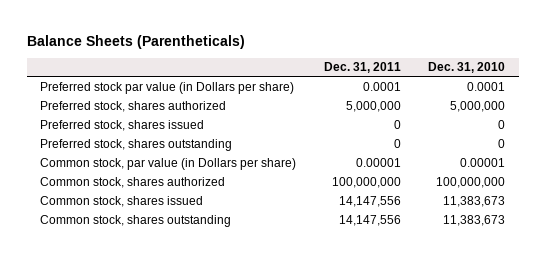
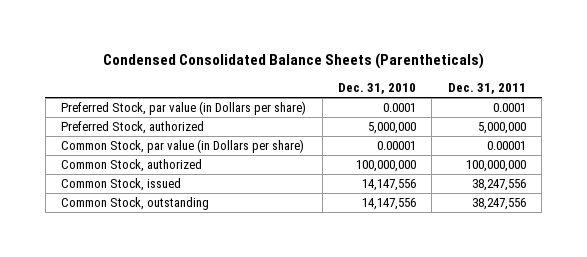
[26,34,245,49] Balance Sheets (Parentheticals) -> [102,53,484,70] Condensed Consolidated Balance Sheets (Parentheticals)
[40,119,205,131] Preferred stock, shares issued -> none
[40,138,233,151] Preferred stock, shares outstanding -> none
[40,81,295,94] Preferred stock par value (in Dollars per share) -> [61,101,307,116] Preferred Stock, par value (in Dollars per share)
[40,100,227,112] Preferred stock, shares authorized -> [61,121,205,135] Preferred Stock, authorized
[40,157,297,170] Common stock, par value (in Dollars per share) -> [61,139,305,154] Common Stock, par value (in Dollars per share)
[40,176,226,188] Common stock, shares authorized -> [61,159,203,173] Common Stock, authorized
[40,195,204,207] Common stock, shares issued -> [61,178,182,192] Common Stock, issued
[338,195,401,207] 14,147,556 -> [471,179,526,192] 38,247,556
[443,195,506,207] 11,383,673 -> [362,179,417,192] 14,147,556
[40,214,232,227] Common stock, shares outstanding -> [61,197,210,211] Common Stock, outstanding
[338,214,401,226] 14,147,556 -> [471,198,526,211] 38,247,556
[443,214,506,226] 11,383,673 -> [362,198,417,211] 14,147,556

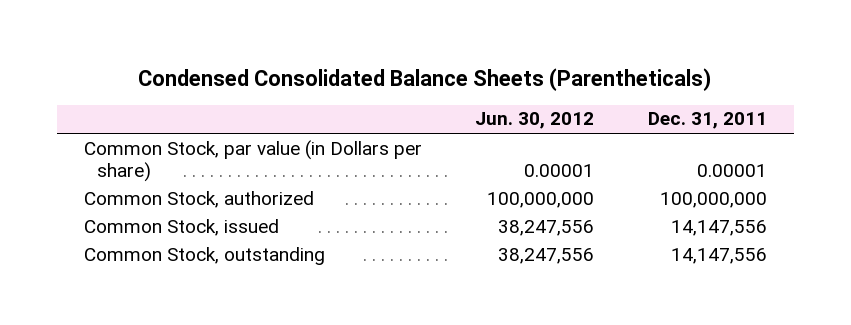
[338,83,417,95] Dec. 31, 2010 -> none
none -> [475,112,595,130] Jun. 30, 2012
[61,101,307,116] Preferred Stock, par value (in Dollars per share) -> none
[61,121,205,135] Preferred Stock, authorized -> none
[471,179,526,192] 38,247,556 -> [670,219,767,236] 14,147,556
[471,198,526,211] 38,247,556 -> [670,247,767,264] 14,147,556

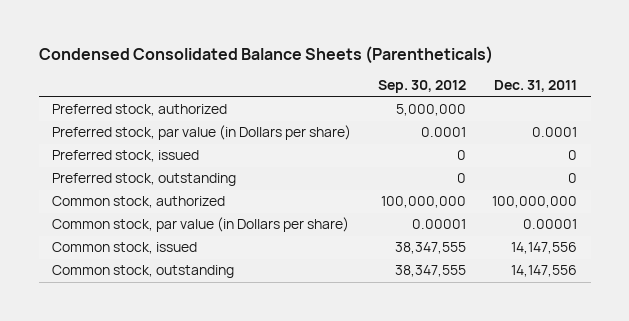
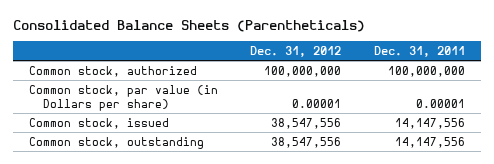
[38,46,493,65] Condensed Consolidated Balance Sheets (Parentheticals) -> [12,19,365,32] Consolidated Balance Sheets (Parentheticals)
[377,80,466,94] Sep. 30, 2012 -> none
none -> [250,45,342,57] Dec. 31, 2012
[52,104,228,117] Preferred stock, authorized -> none
[52,125,352,141] Preferred stock, par value (in Dollars per share) -> none
[52,150,200,163] Preferred stock, issued -> none
[52,173,237,187] Preferred stock, outstanding -> none

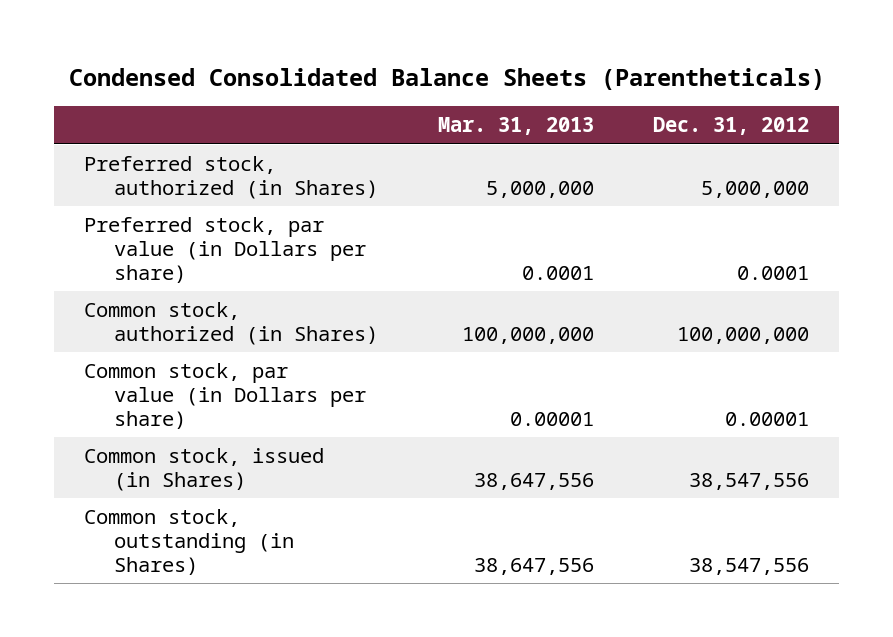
[12,19,365,32] Consolidated Balance Sheets (Parentheticals) -> [68,68,825,91] Condensed Consolidated Balance Sheets (Parentheticals)
[373,45,465,57] Dec. 31, 2011 -> none
none -> [437,117,594,136] Mar. 31, 2013
none -> [84,155,379,199] Preferred stock, authorized (in Shares)
none -> [84,216,367,283] Preferred stock, par value (in Dollars per share)
[29,65,198,77] Common stock, authorized -> [84,301,379,345] Common stock, authorized (in Shares)
[29,117,170,129] Common stock, issued -> [84,447,325,491] Common stock, issued (in Shares)
[29,136,205,149] Common stock, outstanding -> [84,508,295,575] Common stock, outstanding (in Shares)

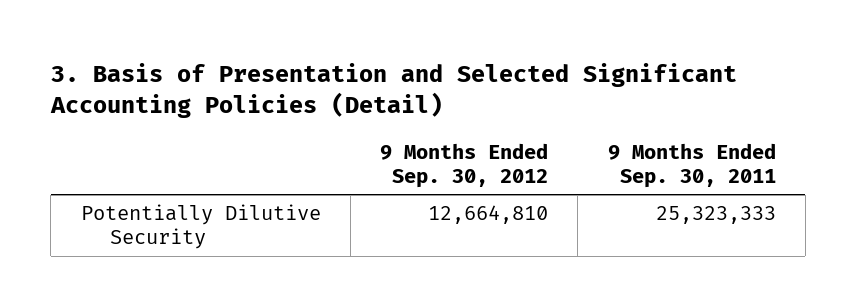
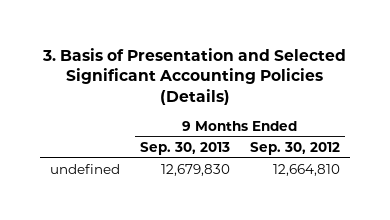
[49,63,737,119] 3. Basis of Presentation and Selected Significant Accounting Policies (Detail) -> [41,47,346,106] 3. Basis of Presentation and Selected Significant Accounting Policies (Details)
[607,142,776,188] 9 Months Ended Sep. 30, 2011 -> none
none -> [139,141,230,155] Sep. 30, 2013
[80,204,321,250] Potentially Dilutive Security -> [50,164,121,175] undefined

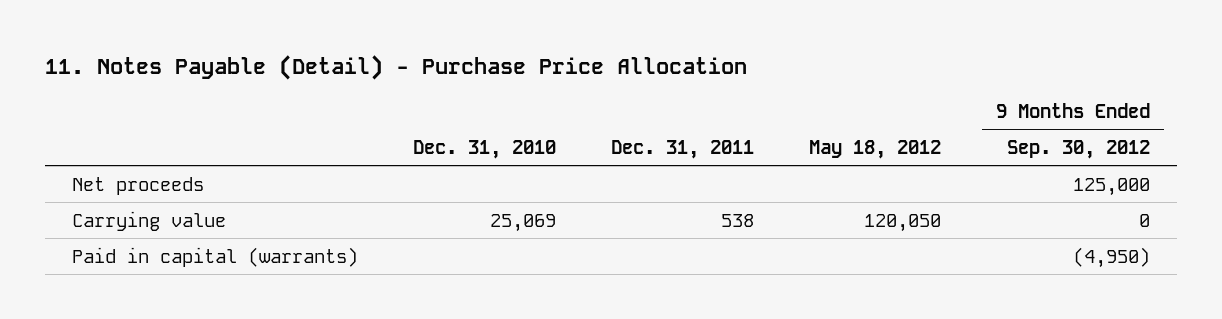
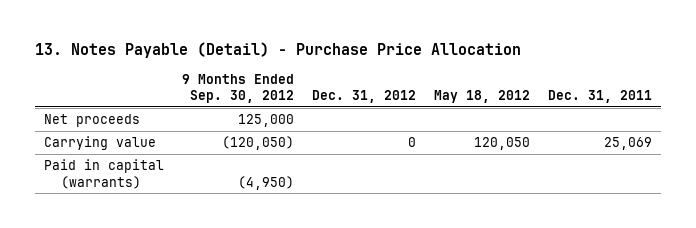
[44,55,747,81] 11. Notes Payable (Detail) - Purchase Price Allocation -> [35,41,522,58] 13. Notes Payable (Detail) - Purchase Price Allocation
[412,140,556,160] Dec. 31, 2010 -> none
none -> [312,90,417,104] Dec. 31, 2012
[720,213,754,227] 538 -> [604,136,653,150] 25,069
[1138,213,1150,227] 0 -> [222,135,295,150] (120,050)

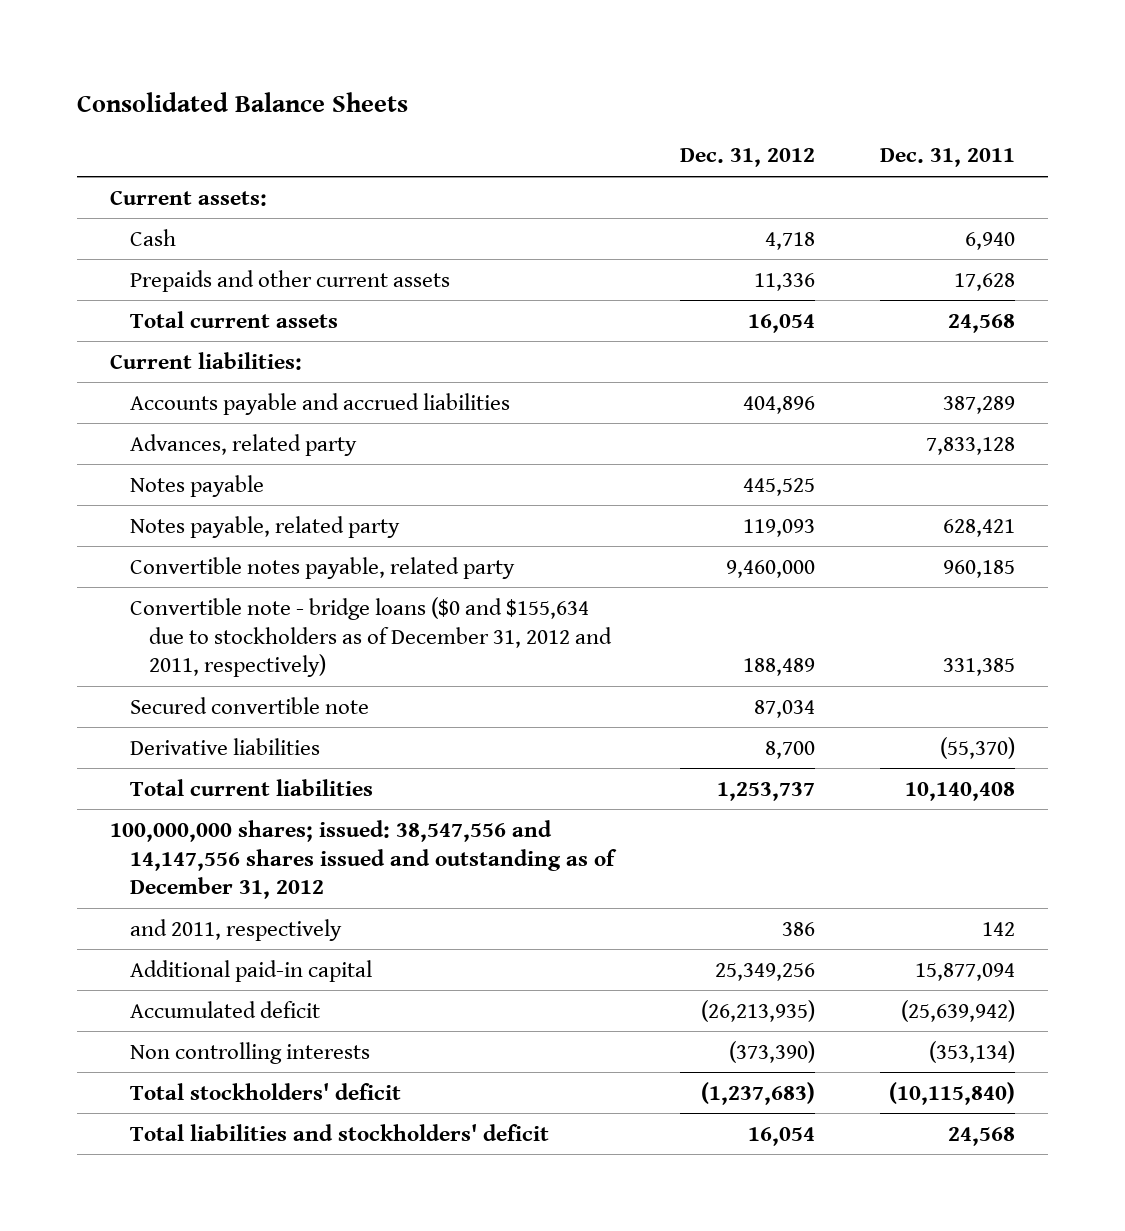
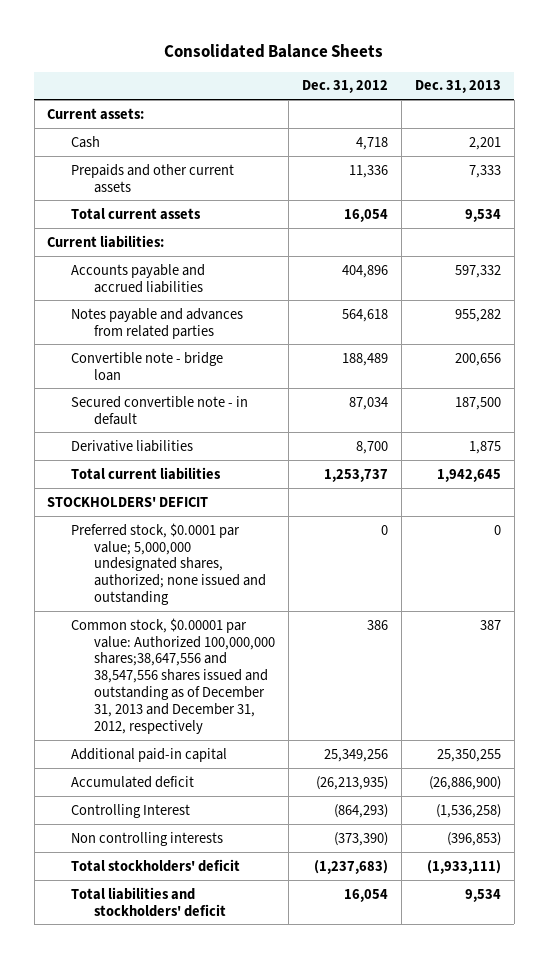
[880,148,1016,168] Dec. 31, 2011 -> none
none -> [414,80,501,94] Dec. 31, 2013
[129,433,357,456] Advances, related party -> none
[129,474,264,497] Notes payable -> none
[129,515,400,538] Notes payable, related party -> none
[129,556,515,579] Convertible notes payable, related party -> [70,307,243,339] Notes payable and advances from related parties
[725,559,815,578] 9,460,000 -> [342,308,389,322] 564,618
[129,596,613,678] Convertible note - bridge loans ($0 and $155,634 due to stockholders as of December 31, 2012 and 2011, respectively) -> [70,351,223,381] Convertible note - bridge loan
[129,696,369,714] Secured convertible note -> [70,395,248,425] Secured convertible note - in default
[109,819,617,900] 100,000,000 shares; issued: 38,547,556 and 14,147,556 shares issued and outstanding as of December 31, 2012 -> none
none -> [47,496,209,507] STOCKHOLDERS' DEFICIT
none -> [70,522,267,606] Preferred stock, $0.0001 par value; 5,000,000 undesignated shares, authorized; none issued and outstanding
[129,918,342,941] and 2011, respectively -> [70,617,276,735] Common stock, $0.00001 par value: Authorized 100,000,000 shares;38,647,556 and 38,547,556 shares issued and outstanding as of December 31, 2013 and December 31, 2012, respectively
none -> [70,803,190,818] Controlling Interest

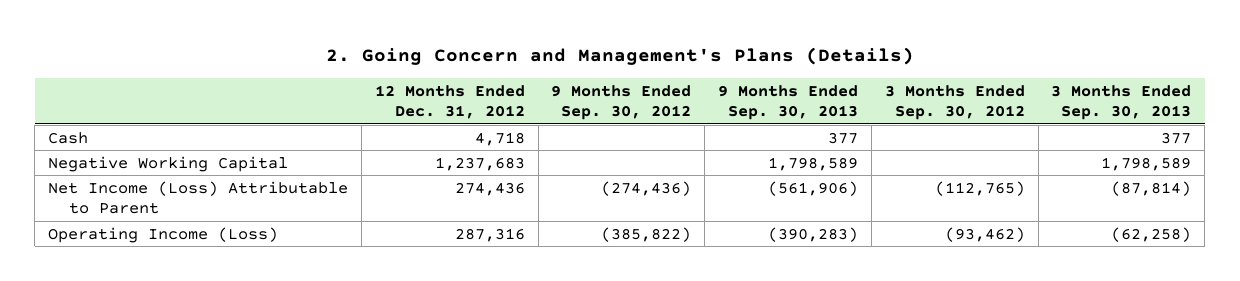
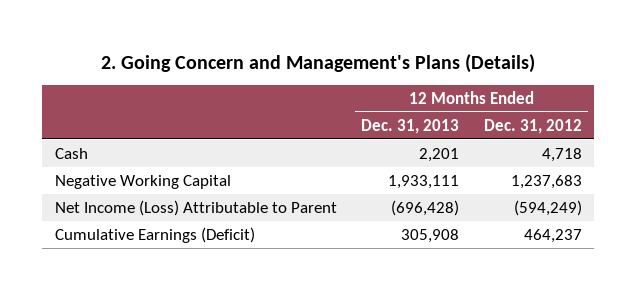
[551,84,692,121] 9 Months Ended Sep. 30, 2012 -> none
[718,84,859,121] 9 Months Ended Sep. 30, 2013 -> none
[884,84,1025,121] 3 Months Ended Sep. 30, 2012 -> none
[1051,84,1192,121] 3 Months Ended Sep. 30, 2013 -> none
none -> [361,118,460,134] Dec. 31, 2013
[48,226,279,243] Operating Income (Loss) -> none
[454,181,525,196] 274,436 -> [513,199,582,216] (594,249)
none -> [54,226,255,243] Cumulative Earnings (Deficit)

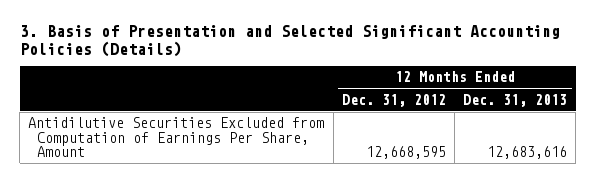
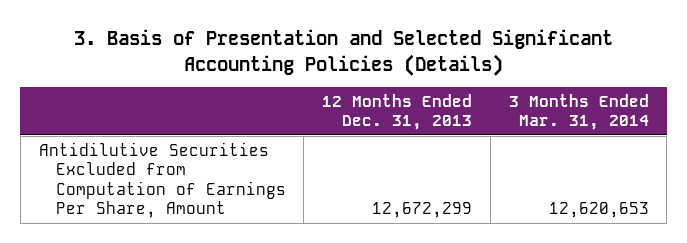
[341,93,446,107] Dec. 31, 2012 -> none
none -> [508,93,649,131] 3 Months Ended Mar. 31, 2014
[487,145,568,159] 12,683,616 -> [372,201,473,218] 12,672,299

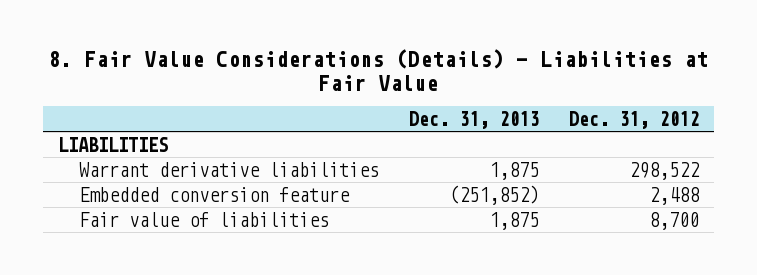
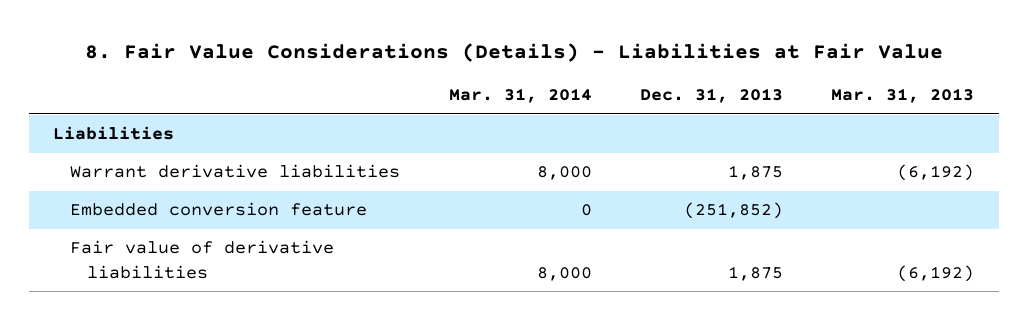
[568,110,699,129] Dec. 31, 2012 -> none
none -> [448,88,592,104] Mar. 31, 2014
none -> [831,88,975,104] Mar. 31, 2013
[57,136,168,152] LIABILITIES -> [52,126,174,141] Liabilities
[78,211,329,227] Fair value of liabilities -> [70,240,335,279] Fair value of derivative liabilities

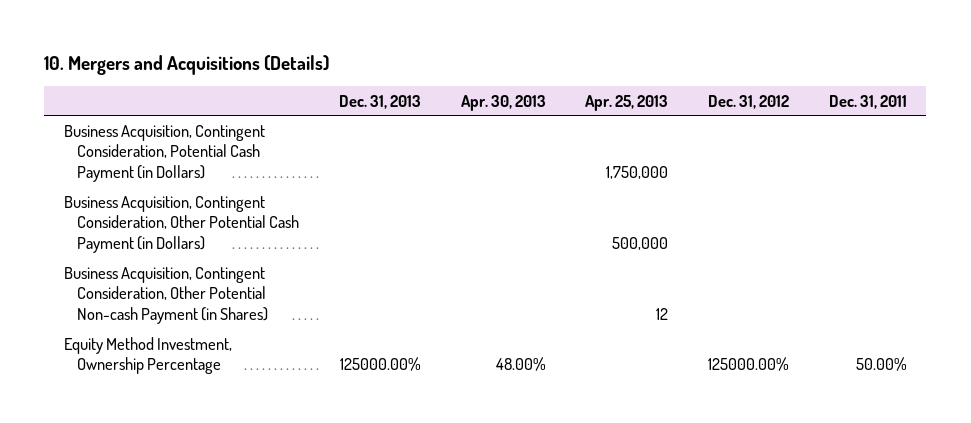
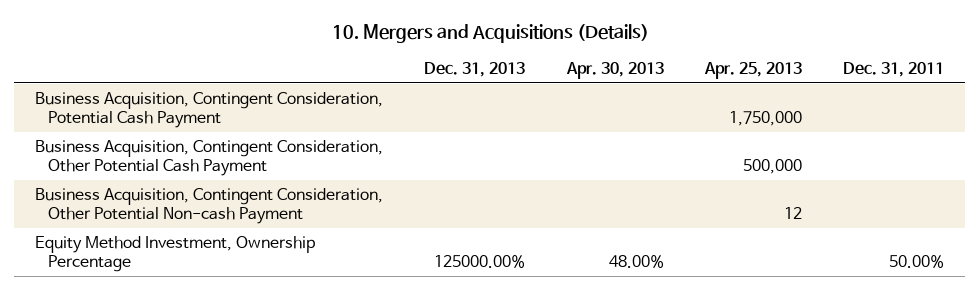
[707,94,789,109] Dec. 31, 2012 -> none
[63,124,265,183] Business Acquisition, Contingent Consideration, Potential Cash Payment (in Dollars) -> [34,92,383,128] Business Acquisition, Contingent Consideration, Potential Cash Payment
[63,195,300,254] Business Acquisition, Contingent Consideration, Other Potential Cash Payment (in Dollars) -> [34,140,383,176] Business Acquisition, Contingent Consideration, Other Potential Cash Payment
[63,266,269,325] Business Acquisition, Contingent Consideration, Other Potential Non-cash Payment (in Shares) -> [34,188,383,224] Business Acquisition, Contingent Consideration, Other Potential Non-cash Payment

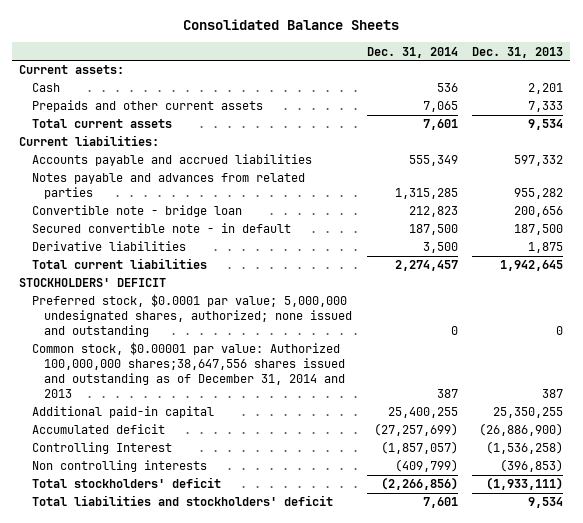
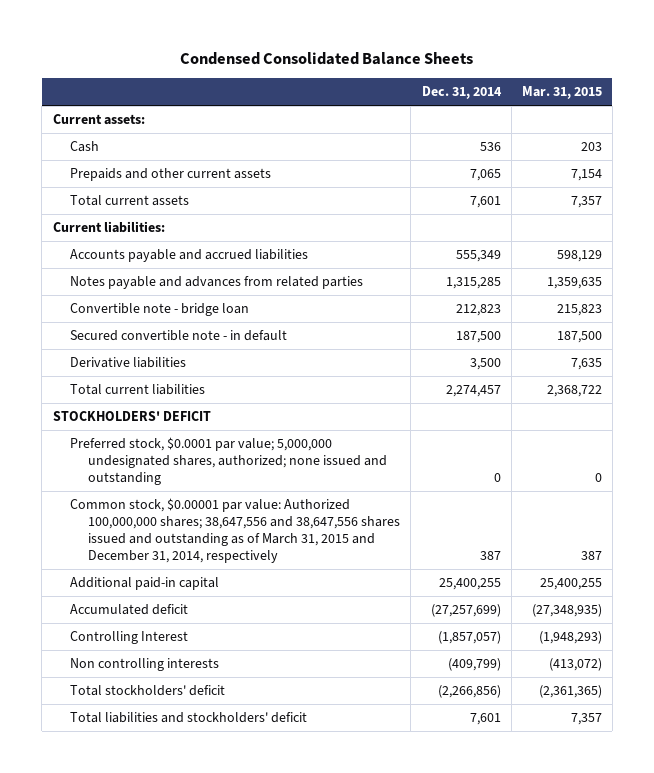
[183,19,400,31] Consolidated Balance Sheets -> [180,51,474,65] Condensed Consolidated Balance Sheets
[472,46,564,58] Dec. 31, 2013 -> none
none -> [521,86,602,100] Mar. 31, 2015
[31,342,345,398] Common stock, $0.00001 par value: Authorized 100,000,000 shares;38,647,556 shares issued and outstanding as of December 31, 2014 and 2013 -> [70,498,401,563] Common stock, $0.00001 par value: Authorized 100,000,000 shares; 38,647,556 and 38,647,556 shares issued and outstanding as of March 31, 2015 and December 31, 2014, respectively

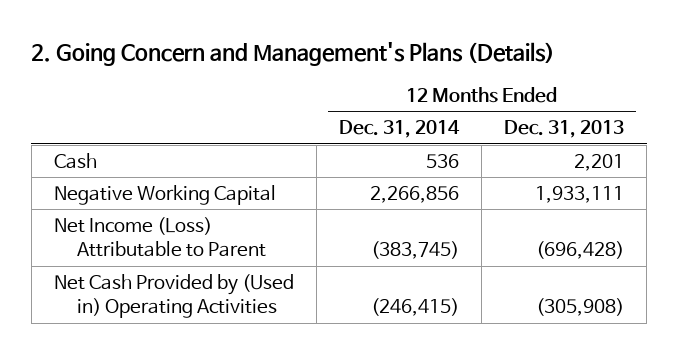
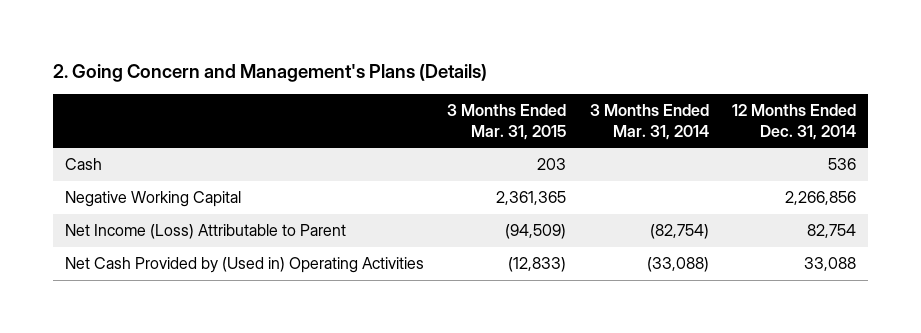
[504,120,625,139] Dec. 31, 2013 -> none
none -> [447,104,567,140] 3 Months Ended Mar. 31, 2015
none -> [589,104,709,140] 3 Months Ended Mar. 31, 2014
[371,241,460,260] (383,745) -> [807,224,857,239] 82,754
[371,298,460,317] (246,415) -> [804,257,857,272] 33,088

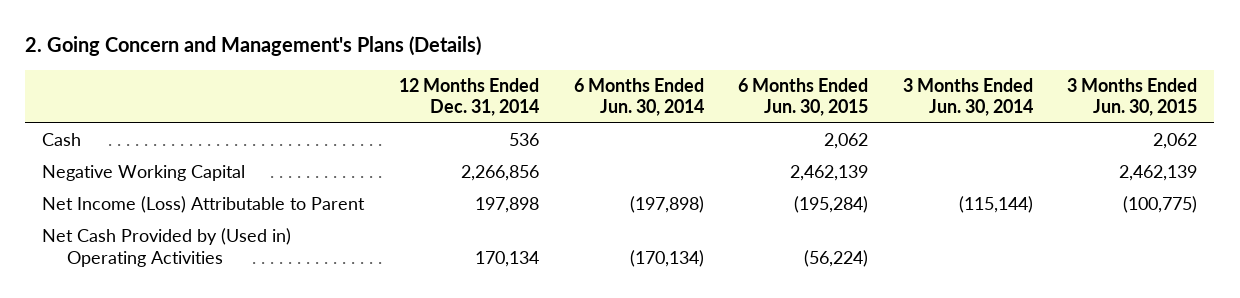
[447,104,567,140] 3 Months Ended Mar. 31, 2015 -> none
[589,104,709,140] 3 Months Ended Mar. 31, 2014 -> none
none -> [573,77,704,117] 6 Months Ended Jun. 30, 2014
none -> [738,77,869,117] 6 Months Ended Jun. 30, 2015
none -> [902,77,1033,117] 3 Months Ended Jun. 30, 2014
none -> [1067,77,1198,117] 3 Months Ended Jun. 30, 2015
[807,224,857,239] 82,754 -> [474,197,539,214] 197,898
[804,257,857,272] 33,088 -> [474,250,539,267] 170,134

